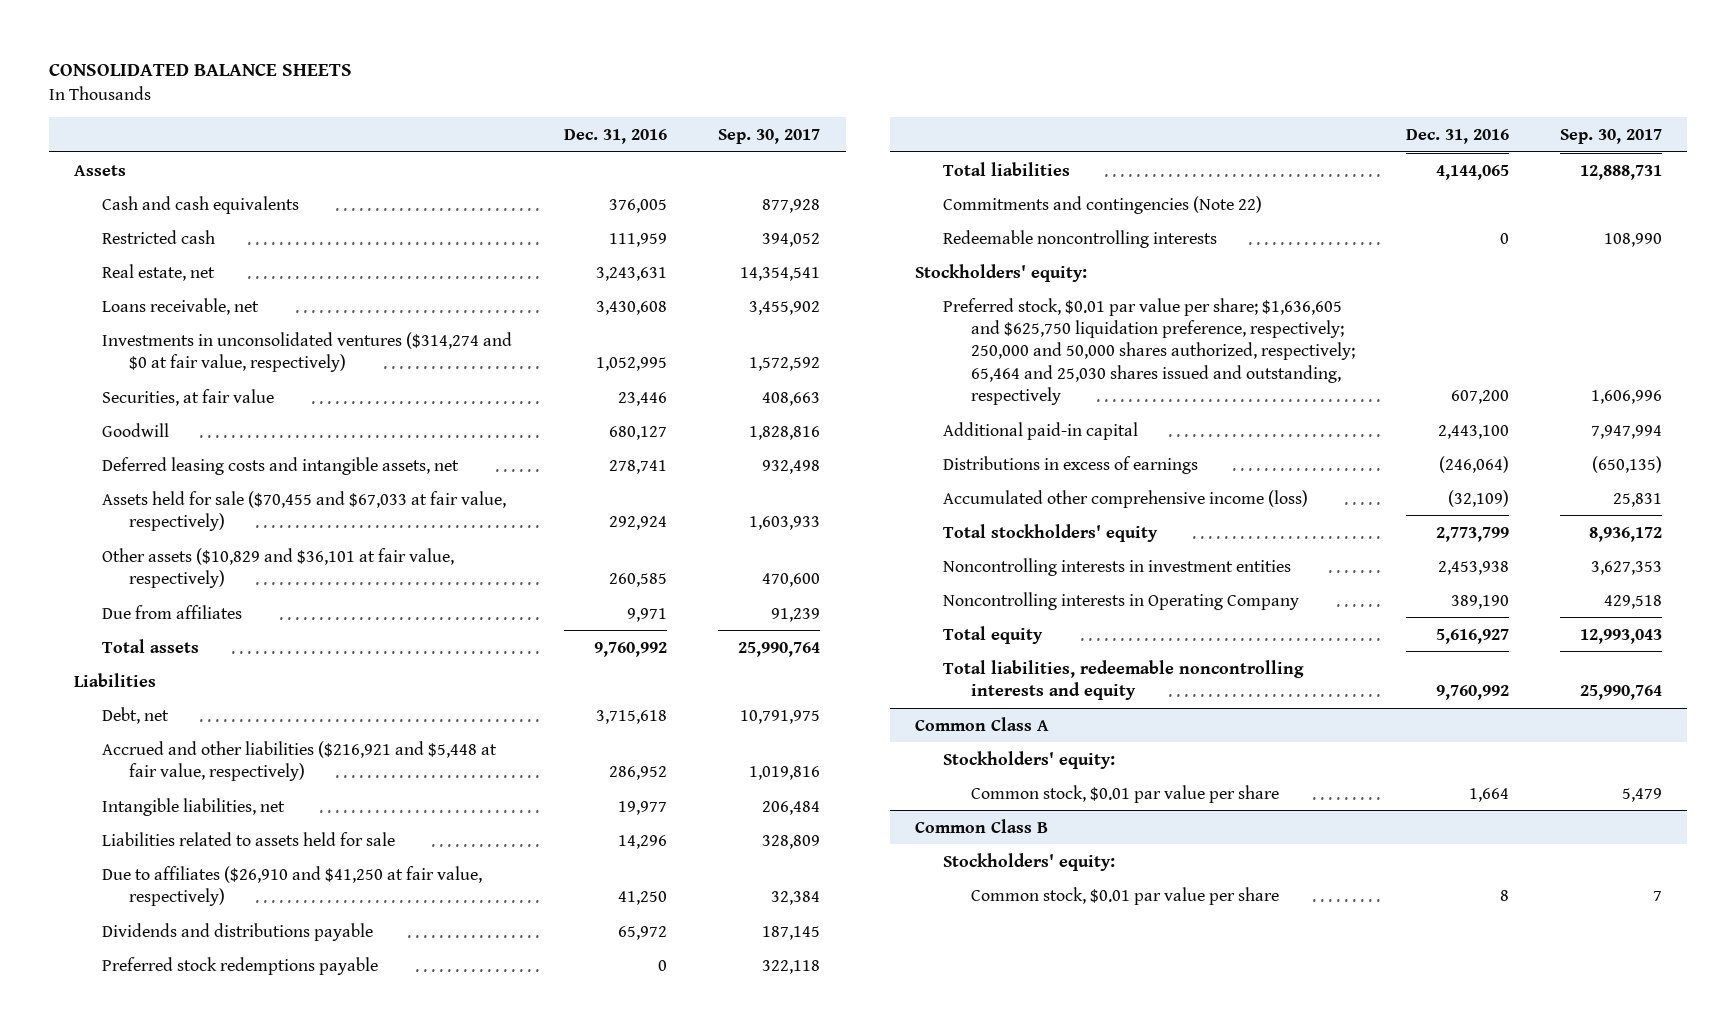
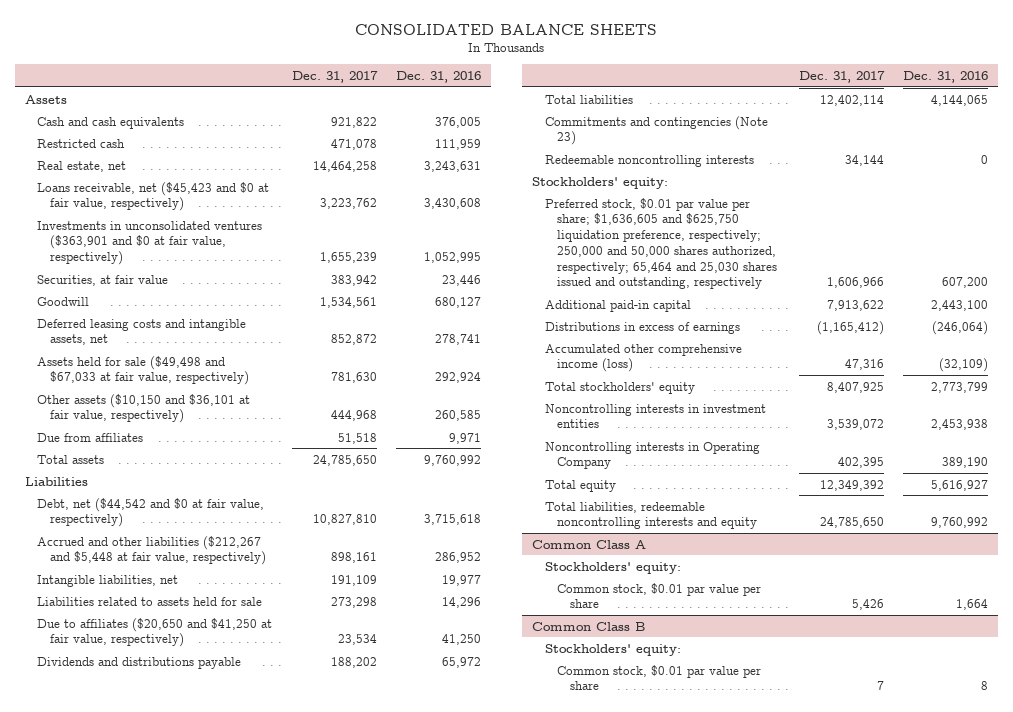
[718,128,821,144] Sep. 30, 2017 -> none
none -> [291,70,378,83] Dec. 31, 2017
[101,297,259,315] Loans receivable, net -> [37,181,270,212] Loans receivable, net ($45,423 and $0 at fair value, respectively)
[101,331,512,372] Investments in unconsolidated ventures ($314,274 and $0 at fair value, respectively) -> [37,220,263,266] Investments in unconsolidated ventures ($363,901 and $0 at fair value, respectively)
[101,490,506,531] Assets held for sale ($70,455 and $67,033 at fair value, respectively) -> [37,355,250,386] Assets held for sale ($49,498 and $67,033 at fair value, respectively)
[101,547,454,588] Other assets ($10,829 and $36,101 at fair value, respectively) -> [37,393,251,424] Other assets ($10,150 and $36,101 at fair value, respectively)
[101,706,169,724] Debt, net -> [37,497,265,528] Debt, net ($44,542 and $0 at fair value, respectively)
[101,740,497,781] Accrued and other liabilities ($216,921 and $5,448 at fair value, respectively) -> [37,535,267,566] Accrued and other liabilities ($212,267 and $5,448 at fair value, respectively)
[101,865,482,906] Due to affiliates ($26,910 and $41,250 at fair value, respectively) -> [37,617,273,648] Due to affiliates ($20,650 and $41,250 at fair value, respectively)
[101,956,378,975] Preferred stock redemptions payable -> none
[942,195,1262,214] Commitments and contingencies (Note 22) -> [544,115,768,146] Commitments and contingencies (Note 23)

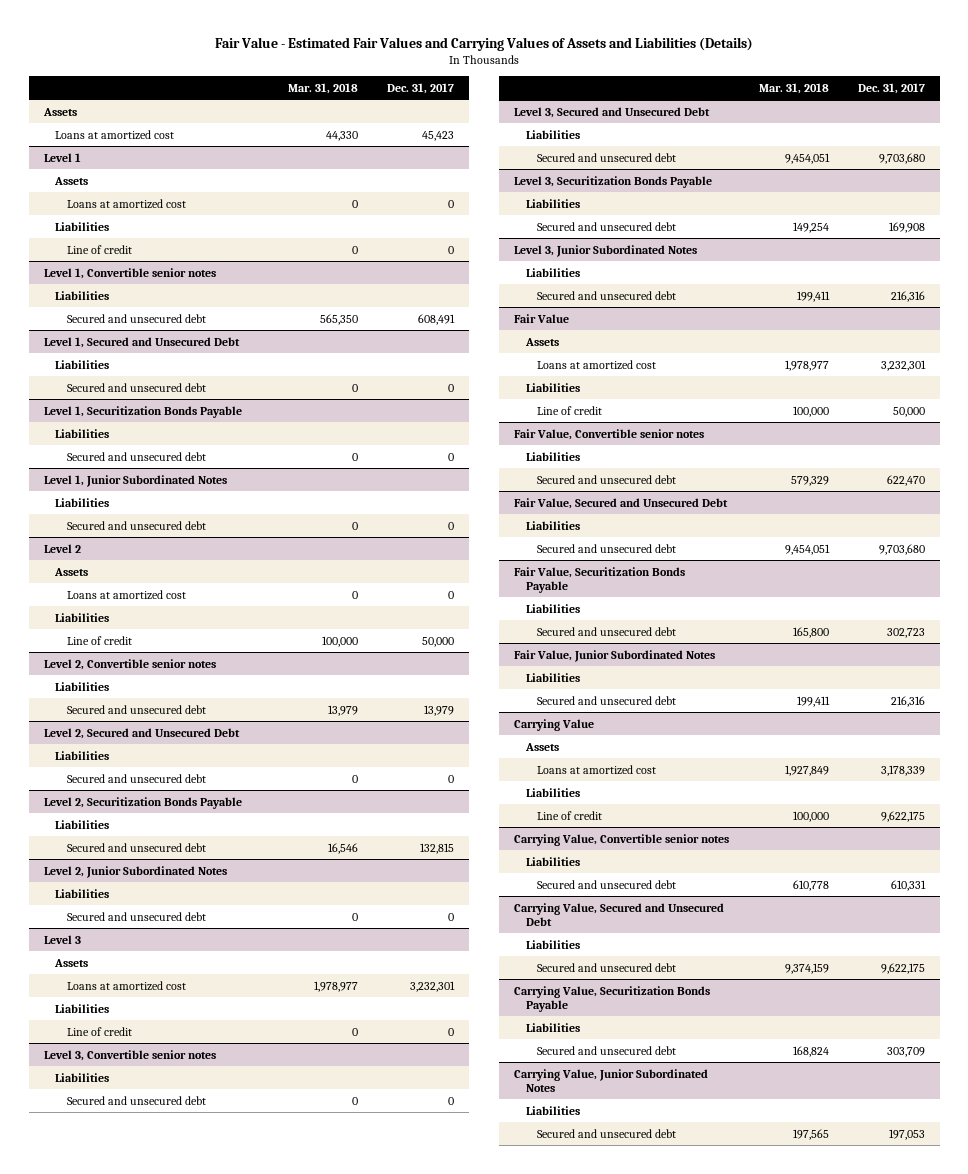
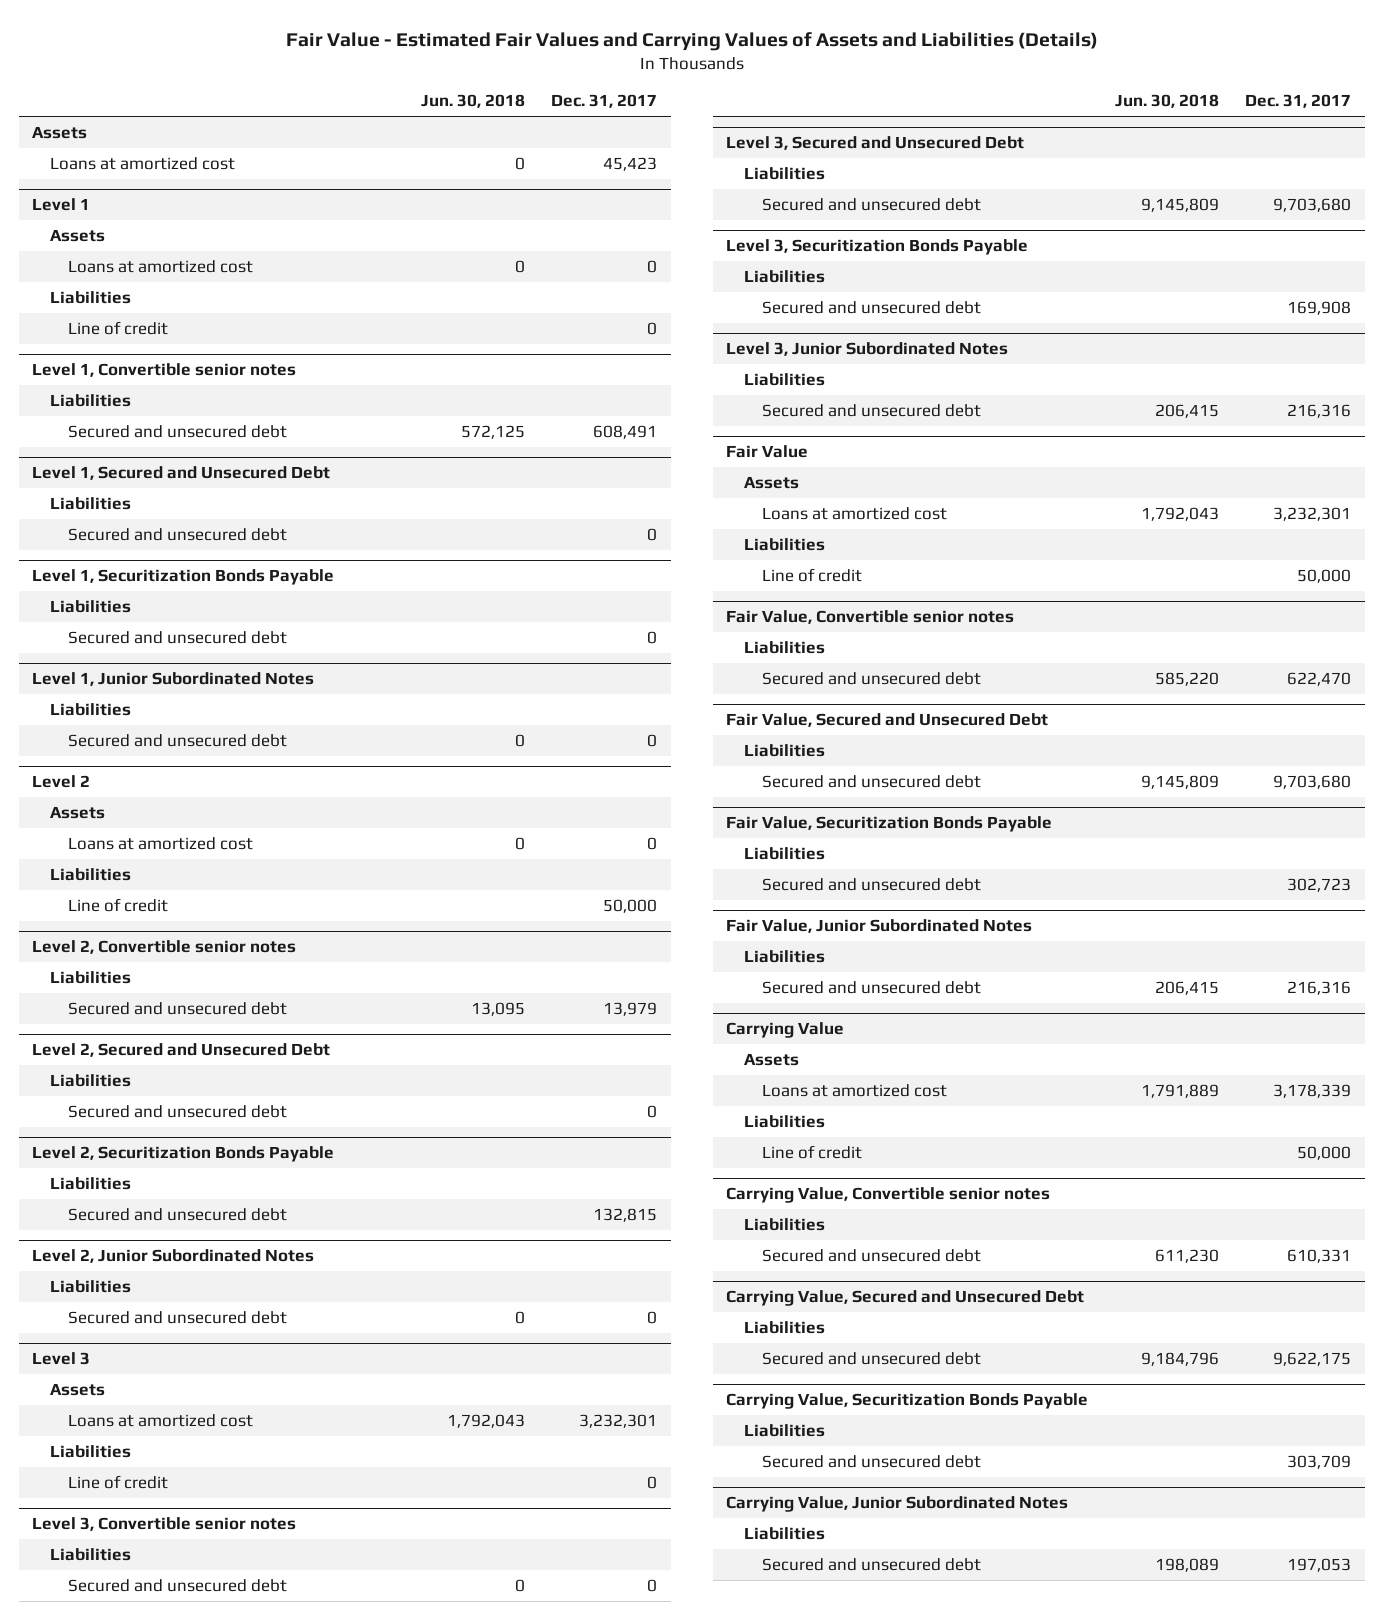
[287,83,358,95] Mar. 31, 2018 -> none
none -> [420,94,525,109] Jun. 30, 2018
[880,810,925,822] 9,622,175 -> [1297,1145,1352,1160] 50,000

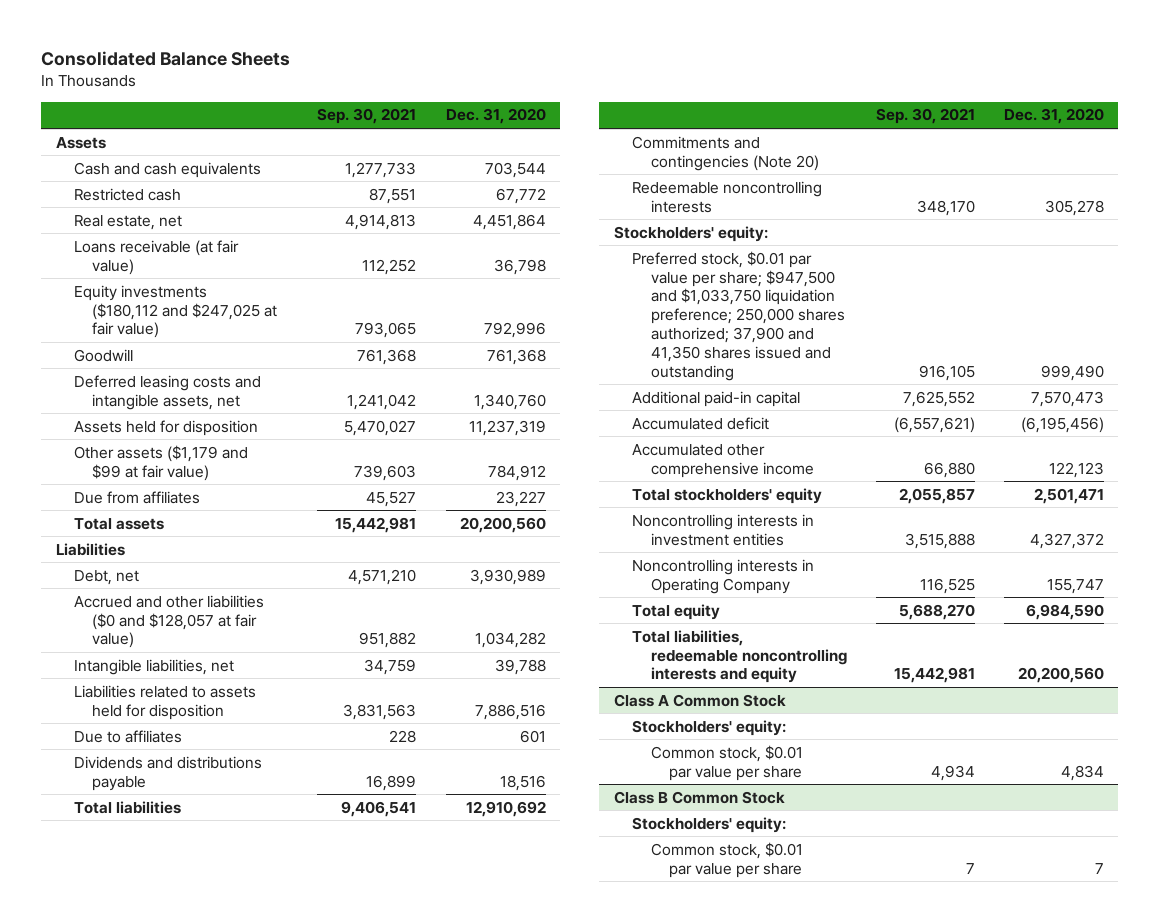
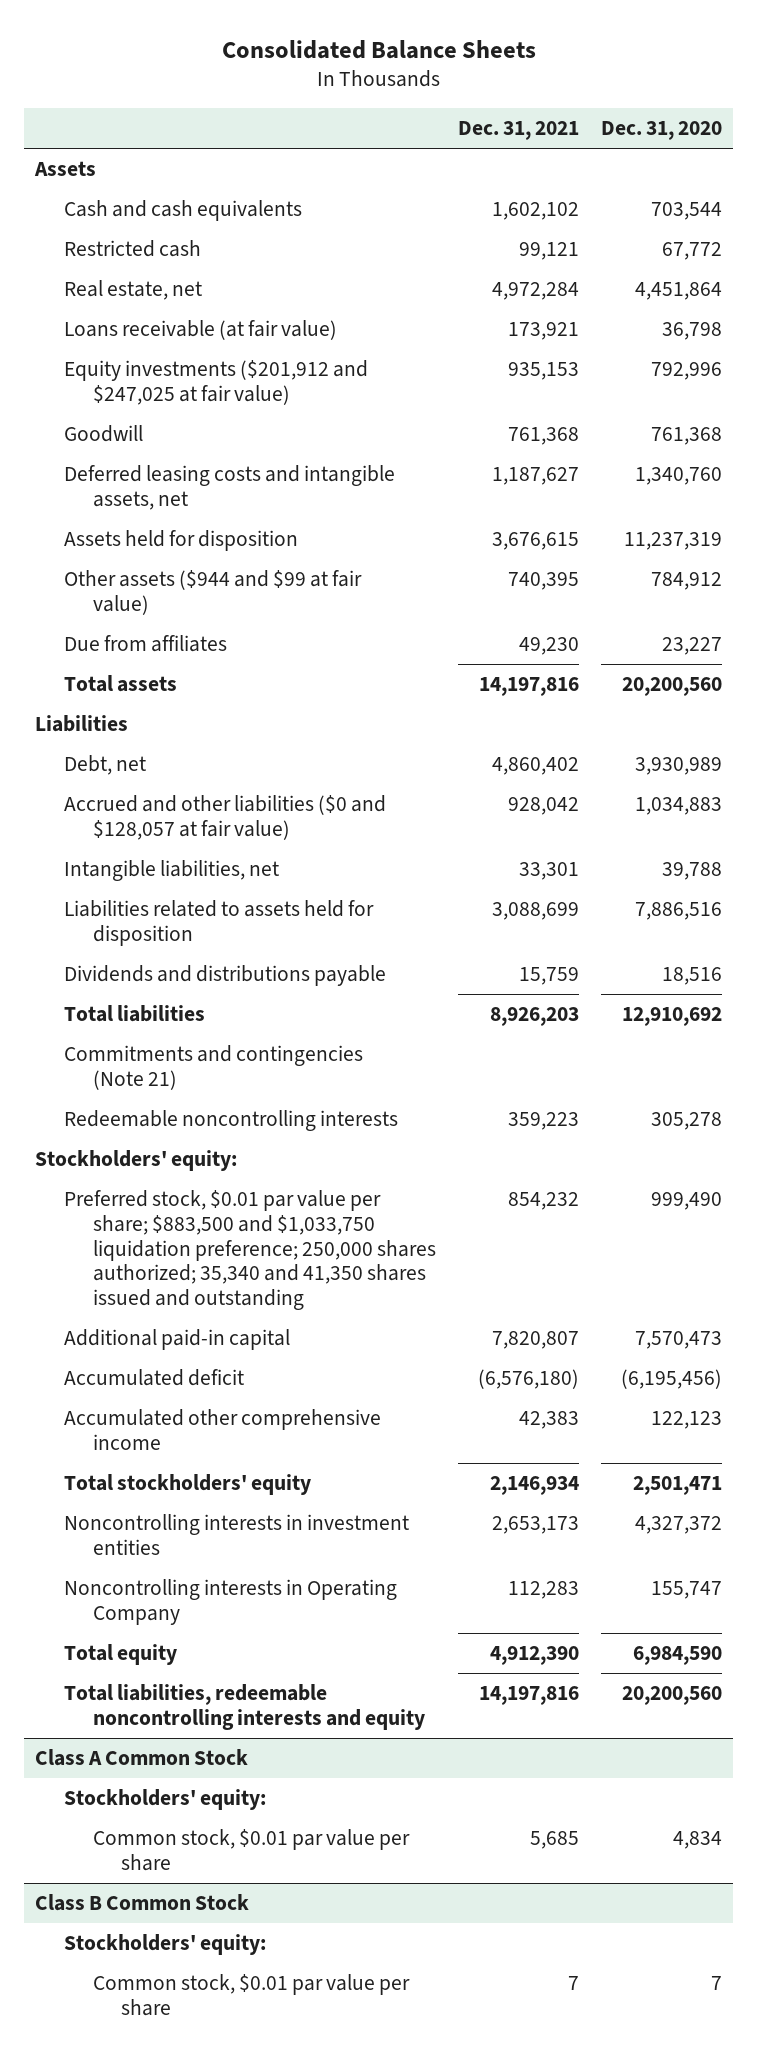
[317,108,417,125] Sep. 30, 2021 -> none
none -> [457,120,579,140] Dec. 31, 2021
[73,284,278,339] Equity investments ($180,112 and $247,025 at fair value) -> [64,360,369,405] Equity investments ($201,912 and $247,025 at fair value)
[73,444,248,481] Other assets ($1,179 and $99 at fair value) -> [64,570,363,615] Other assets ($944 and $99 at fair value)
[474,632,546,649] 1,034,282 -> [634,797,722,816] 1,034,883
[73,729,182,743] Due to affiliates -> none
[632,135,819,171] Commitments and contingencies (Note 20) -> [64,1045,364,1090] Commitments and contingencies (Note 21)
[632,250,845,381] Preferred stock, $0.01 par value per share; $947,500 and $1,033,750 liquidation preference; 250,000 shares authorized; 37,900 and 41,350 shares issued and outstanding -> [64,1190,436,1310] Preferred stock, $0.01 par value per share; $883,500 and $1,033,750 liquidation preference; 250,000 shares authorized; 35,340 and 41,350 shares issued and outstanding

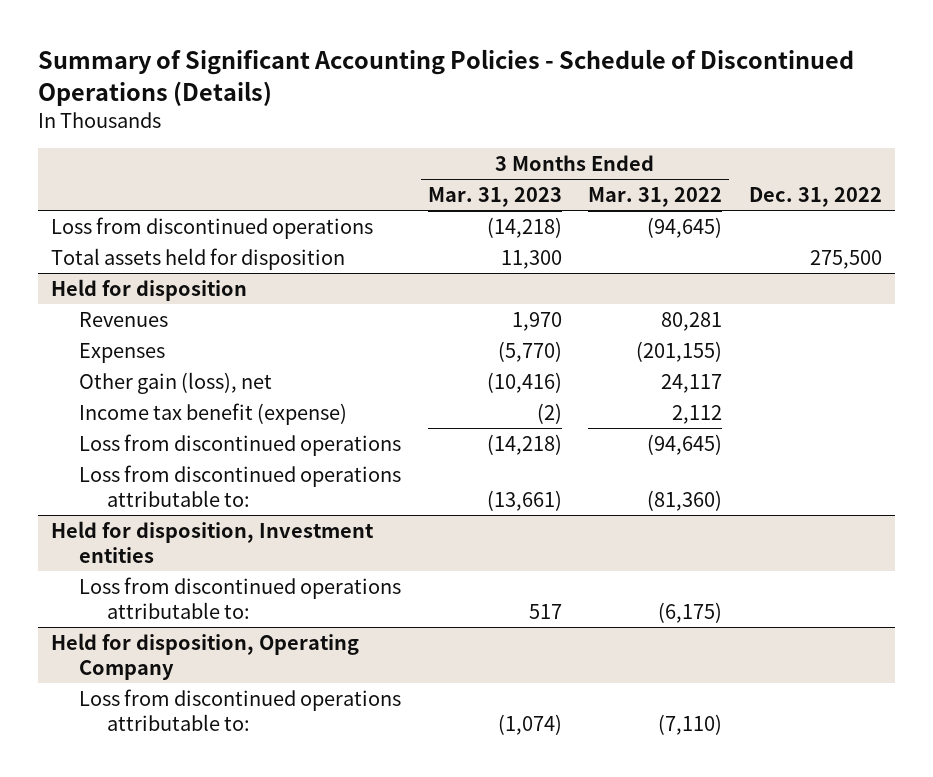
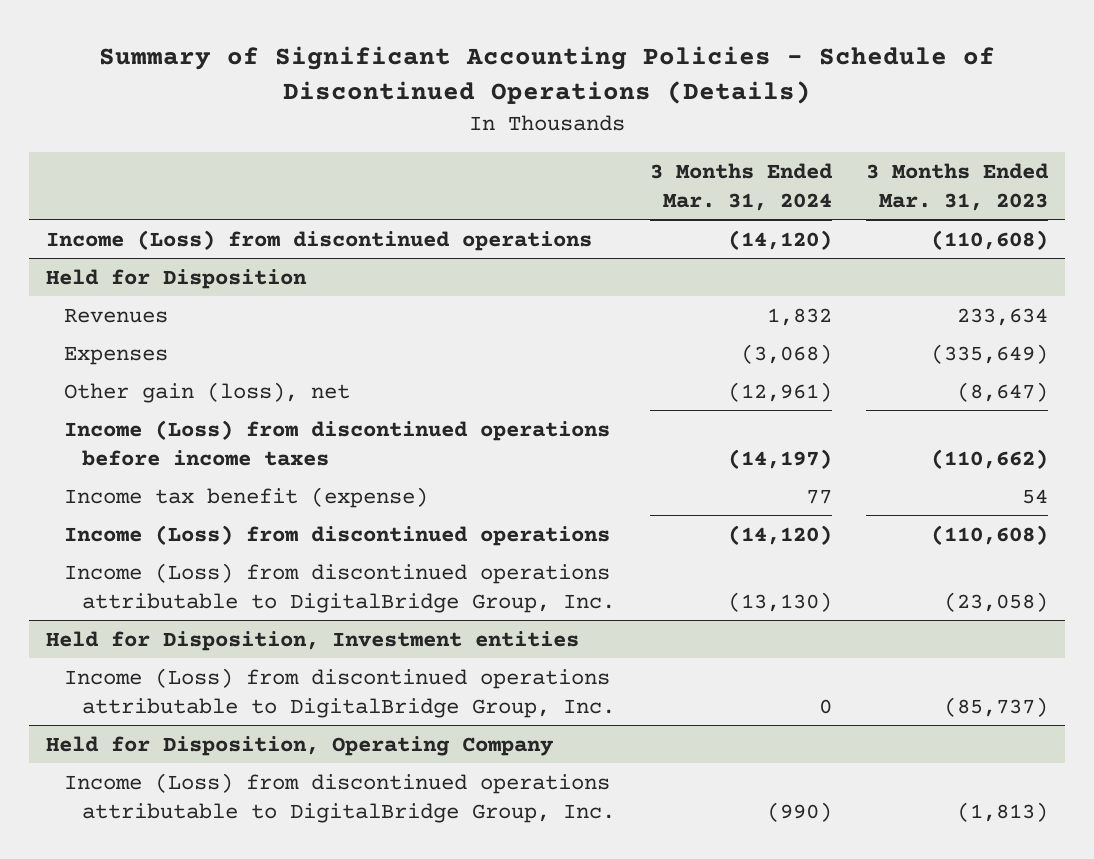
[588,187,723,208] Mar. 31, 2022 -> none
[748,187,882,208] Dec. 31, 2022 -> none
none -> [649,162,833,211] 3 Months Ended Mar. 31, 2024
[51,247,346,270] Total assets held for disposition -> none
[51,216,374,239] Loss from discontinued operations -> [46,229,593,251] Income (Loss) from discontinued operations
[486,216,562,238] (14,218) -> [931,229,1049,250] (110,608)
[51,278,248,301] Held for disposition -> [46,268,308,289] Held for Disposition
[511,311,562,331] 1,970 -> [957,307,1049,326] 233,634
[497,340,562,362] (5,770) -> [931,343,1049,364] (335,649)
[486,371,562,393] (10,416) -> [957,381,1049,402] (8,647)
none -> [64,419,611,466] Income (Loss) from discontinued operations before income taxes
[536,402,562,424] (2) -> [1022,488,1049,504] 54
[79,433,402,456] Loss from discontinued operations -> [64,524,611,546] Income (Loss) from discontinued operations
[486,433,562,455] (14,218) -> [931,524,1049,545] (110,608)
[79,464,402,507] Loss from discontinued operations attributable to: -> [64,562,616,613] Income (Loss) from discontinued operations attributable to DigitalBridge Group, Inc.
[486,489,562,511] (13,661) -> [944,591,1049,612] (23,058)
[51,520,375,563] Held for disposition, Investment entities -> [46,630,580,651] Held for Disposition, Investment entities
[79,576,402,619] Loss from discontinued operations attributable to: -> [64,667,616,718] Income (Loss) from discontinued operations attributable to DigitalBridge Group, Inc.
[528,603,562,619] 517 -> [944,696,1049,717] (85,737)
[51,632,360,680] Held for disposition, Operating Company -> [46,735,555,756] Held for Disposition, Operating Company
[79,688,402,731] Loss from discontinued operations attributable to: -> [64,772,616,823] Income (Loss) from discontinued operations attributable to DigitalBridge Group, Inc.
[497,713,562,735] (1,074) -> [957,801,1049,822] (1,813)

